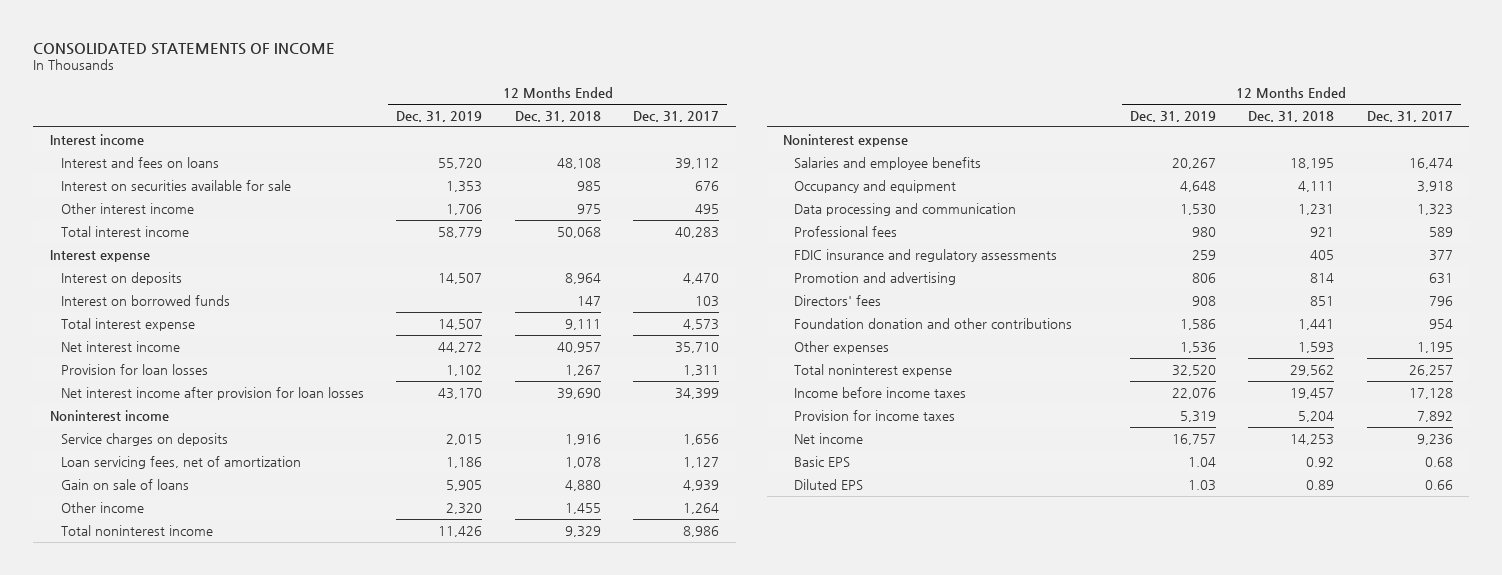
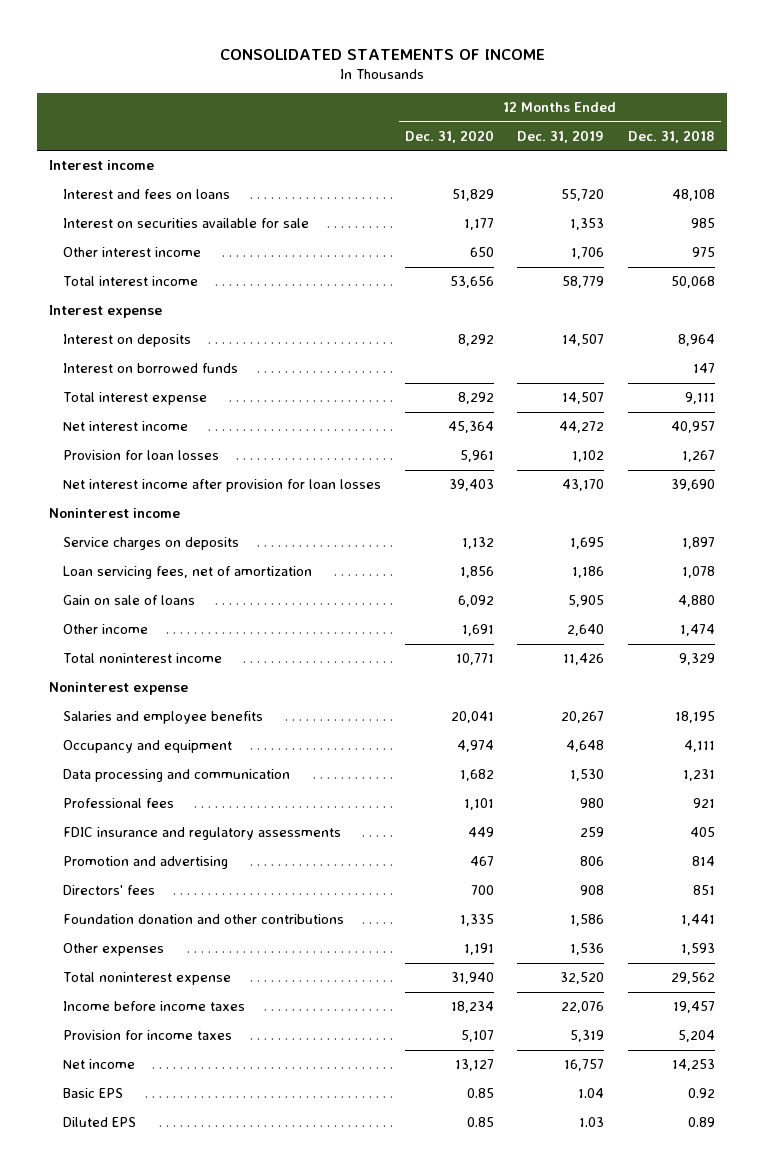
[633,111,720,123] Dec. 31, 2017 -> none
none -> [404,129,494,143] Dec. 31, 2020
[446,433,483,445] 2,015 -> [570,537,605,550] 1,695
[564,433,601,445] 1,916 -> [682,537,716,550] 1,897
[446,502,483,514] 2,320 -> [567,624,605,637] 2,640
[564,502,601,514] 1,455 -> [680,624,716,637] 1,474

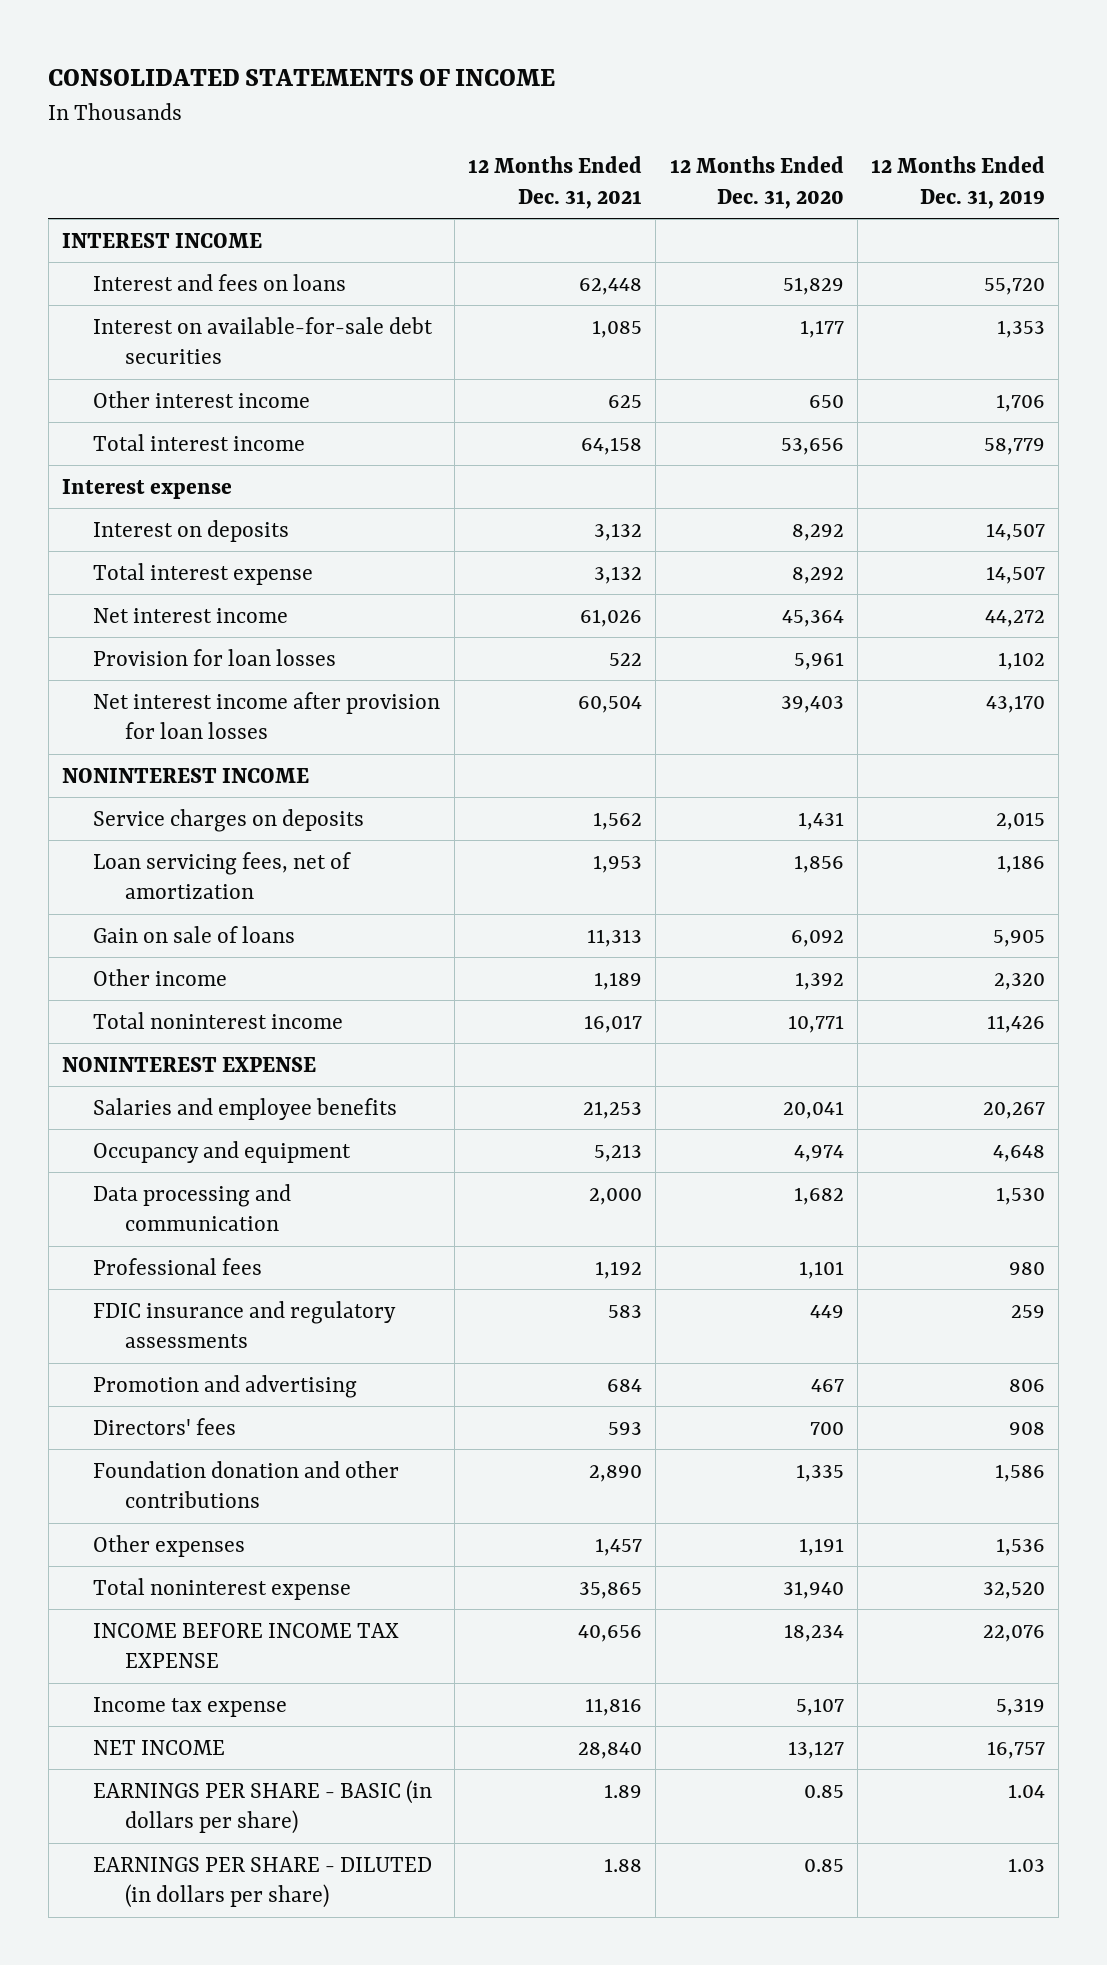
[628,129,716,143] Dec. 31, 2018 -> none
none -> [468,155,643,209] 12 Months Ended Dec. 31, 2021
[49,160,155,171] Interest income -> [61,232,262,248] INTEREST INCOME
[63,218,310,229] Interest on securities available for sale -> [93,316,434,365] Interest on available-for-sale debt securities
[63,363,239,374] Interest on borrowed funds -> none
[49,508,181,519] Noninterest income -> [61,767,309,783] NONINTEREST INCOME
[461,537,494,550] 1,132 -> [797,811,844,830] 1,431
[570,537,605,550] 1,695 -> [996,811,1046,830] 2,015
[461,624,494,637] 1,691 -> [794,971,844,990] 1,392
[567,624,605,637] 2,640 -> [994,972,1046,990] 2,320
[49,682,189,696] Noninterest expense -> [61,1056,316,1072] NONINTEREST EXPENSE
[63,1001,246,1012] Income before income taxes -> [93,1622,400,1669] INCOME BEFORE INCOME TAX EXPENSE
[63,1030,233,1041] Provision for income taxes -> [93,1696,288,1717] Income tax expense
[63,1059,136,1070] Net income -> [93,1739,226,1755] NET INCOME
[63,1088,124,1099] Basic EPS -> [93,1779,433,1835] EARNINGS PER SHARE - BASIC (in dollars per share)
[63,1117,137,1128] Diluted EPS -> [93,1856,433,1909] EARNINGS PER SHARE - DILUTED (in dollars per share)

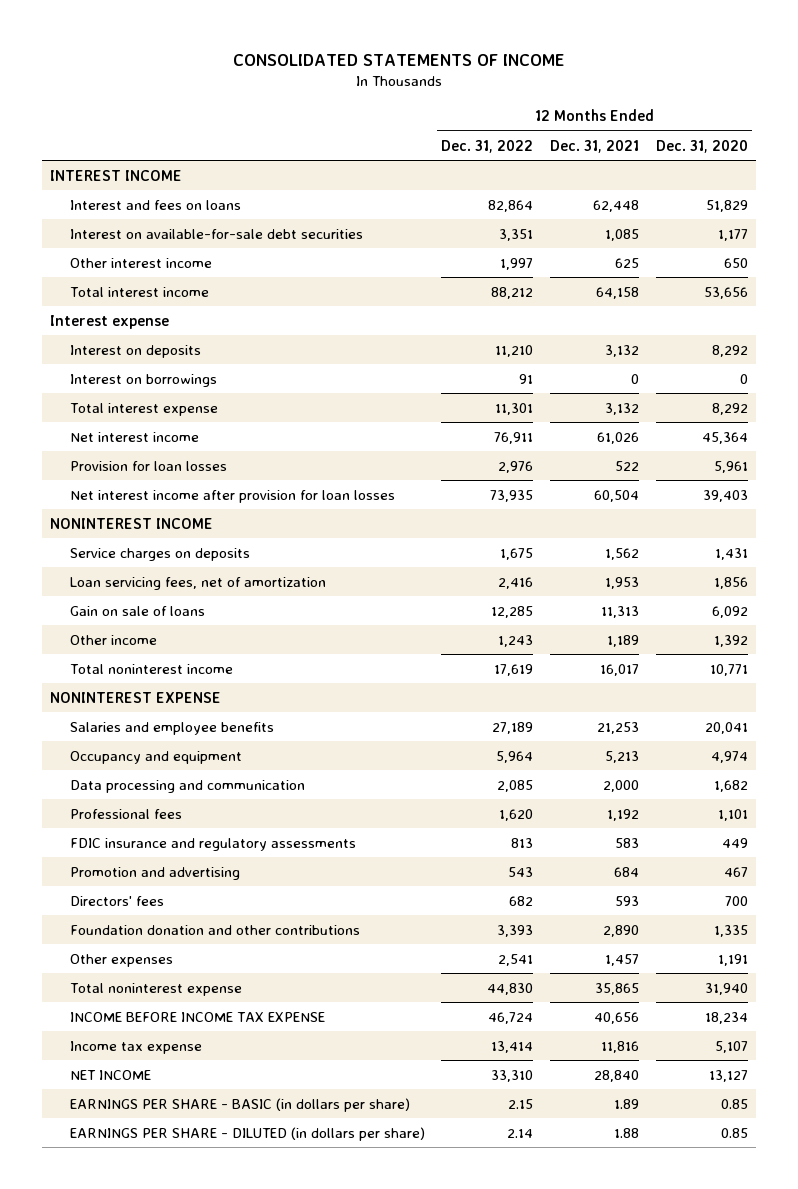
[871,155,1046,209] 12 Months Ended Dec. 31, 2019 -> none
none -> [441,139,534,153] Dec. 31, 2022
none -> [69,373,217,387] Interest on borrowings

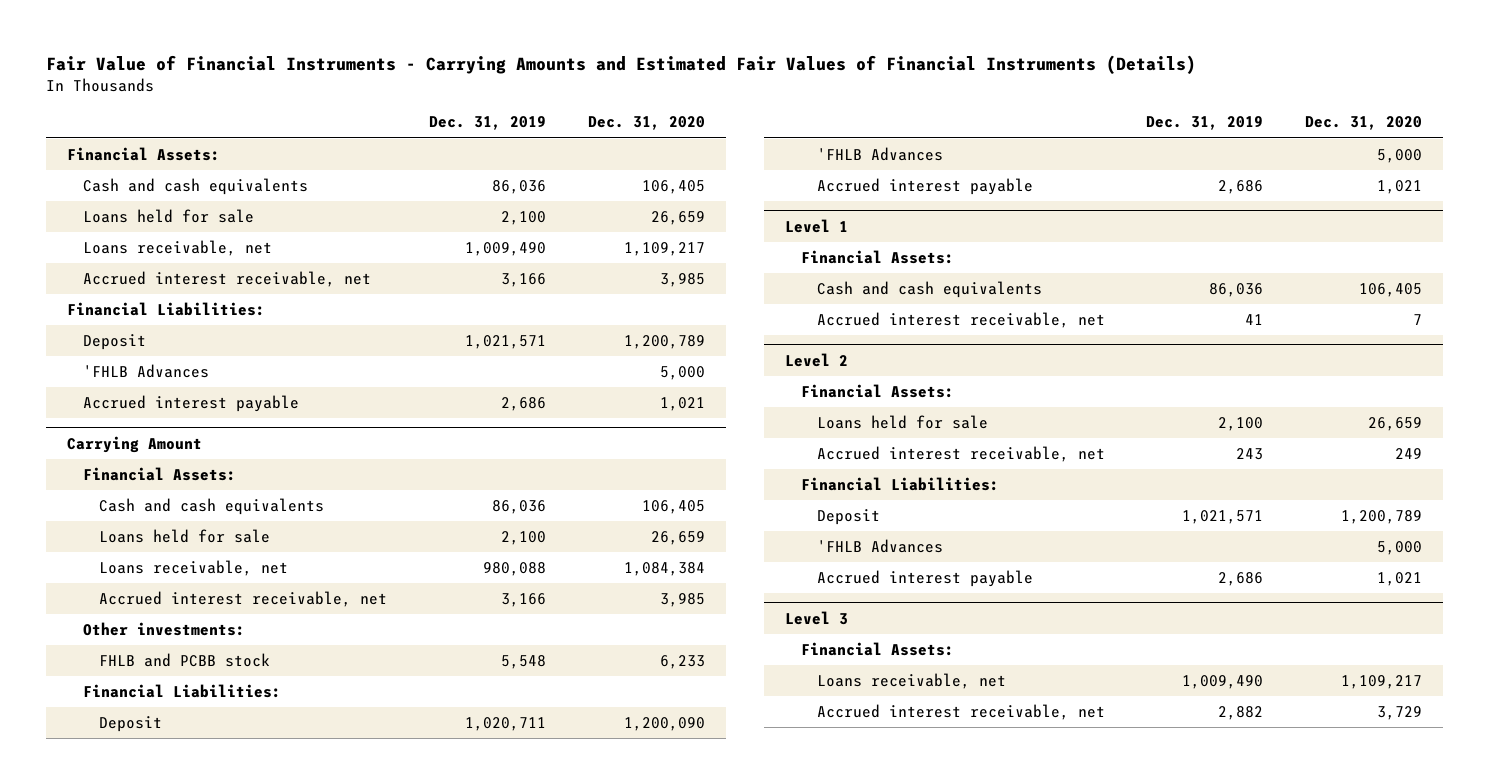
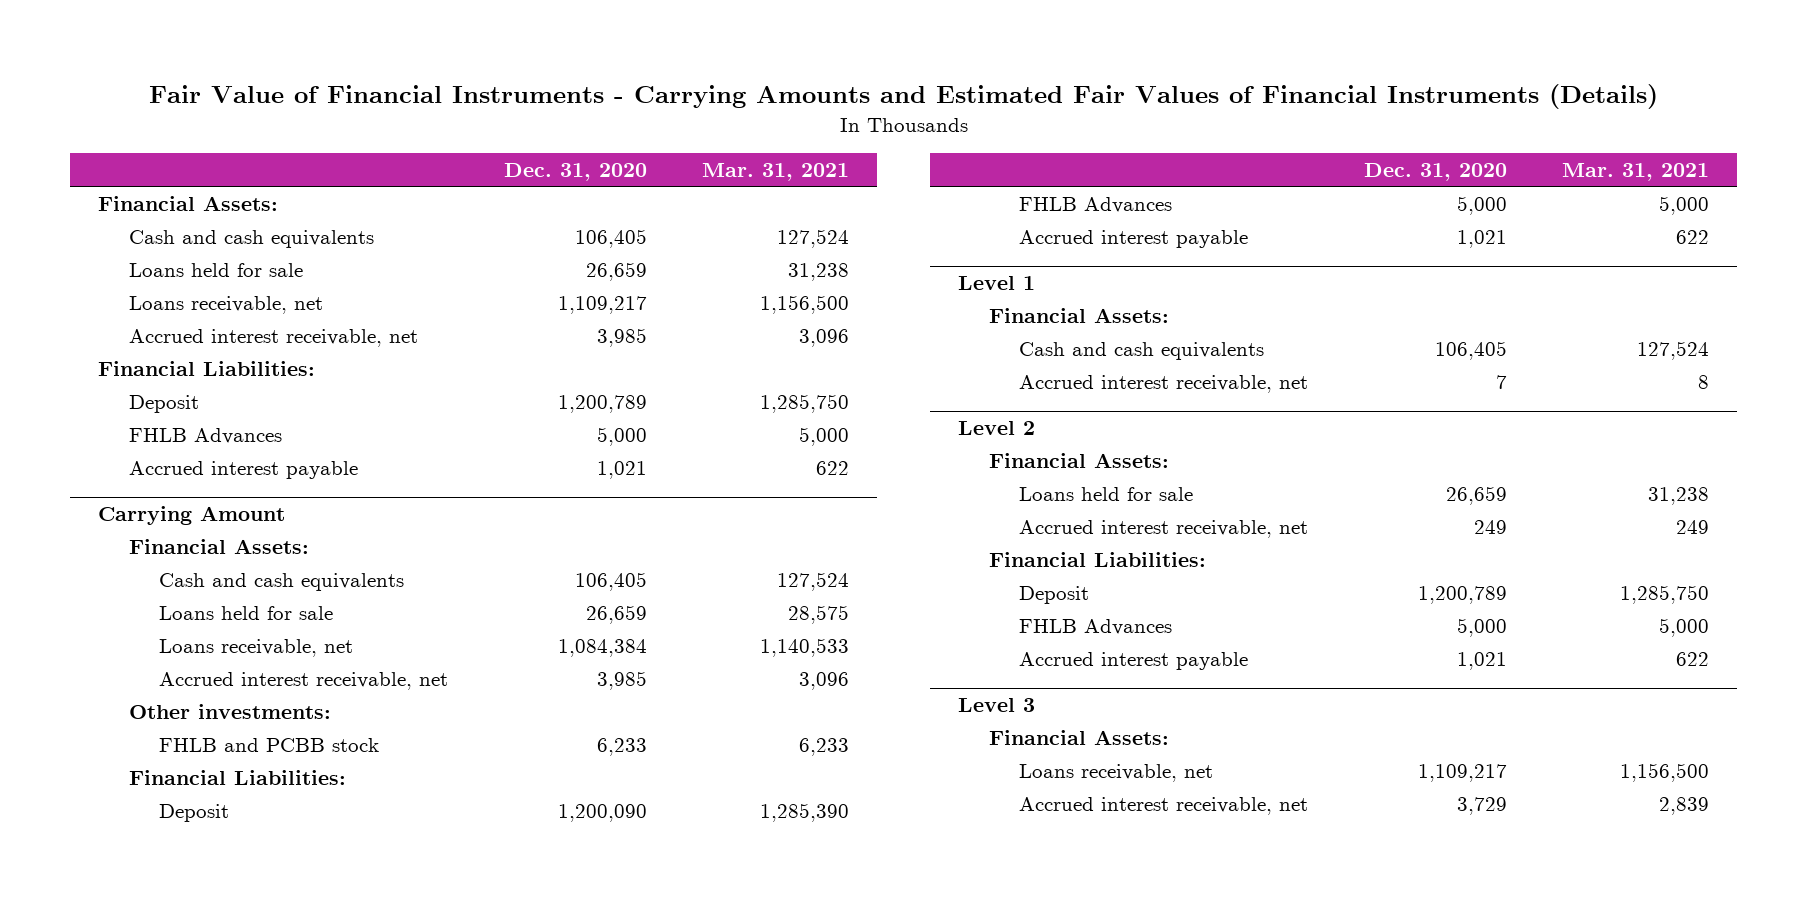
[428,116,546,131] Dec. 31, 2019 -> none
none -> [702,163,850,182] Mar. 31, 2021
[83,363,210,378] 'FHLB Advances -> [128,427,282,444] FHLB Advances
[816,146,943,161] 'FHLB Advances -> [1019,196,1173,213] FHLB Advances
[816,538,943,553] 'FHLB Advances -> [1019,618,1173,635] FHLB Advances

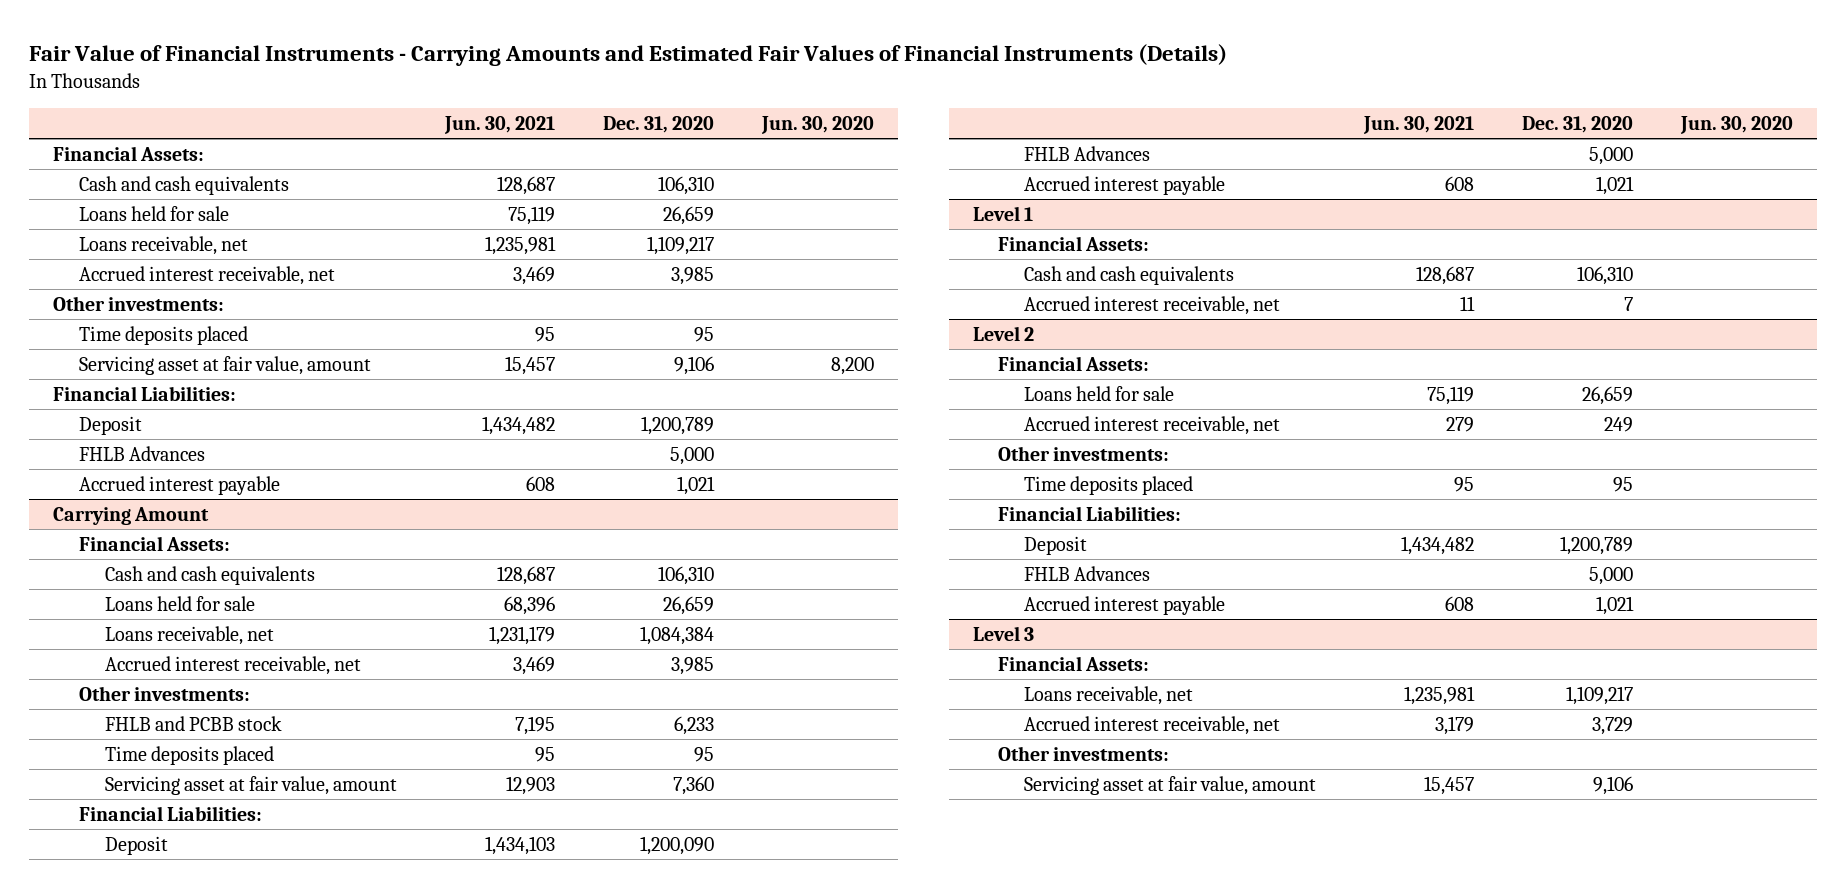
[702,163,850,182] Mar. 31, 2021 -> none
none -> [444,115,556,134] Jun. 30, 2021
none -> [761,115,875,134] Jun. 30, 2020
[574,228,647,248] 106,405 -> [658,176,715,196] 106,310
none -> [53,296,225,312] Other investments:
none -> [79,326,249,346] Time deposits placed
none -> [79,356,372,376] Servicing asset at fair value, amount
[574,571,647,591] 106,405 -> [658,566,715,586] 106,310
none -> [105,746,275,766] Time deposits placed
none -> [105,776,398,796] Servicing asset at fair value, amount
[1434,340,1507,360] 106,405 -> [1577,266,1634,286] 106,310
none -> [998,446,1170,462] Other investments:
none -> [1024,476,1194,496] Time deposits placed
none -> [998,746,1170,762] Other investments:
none -> [1024,776,1317,796] Servicing asset at fair value, amount

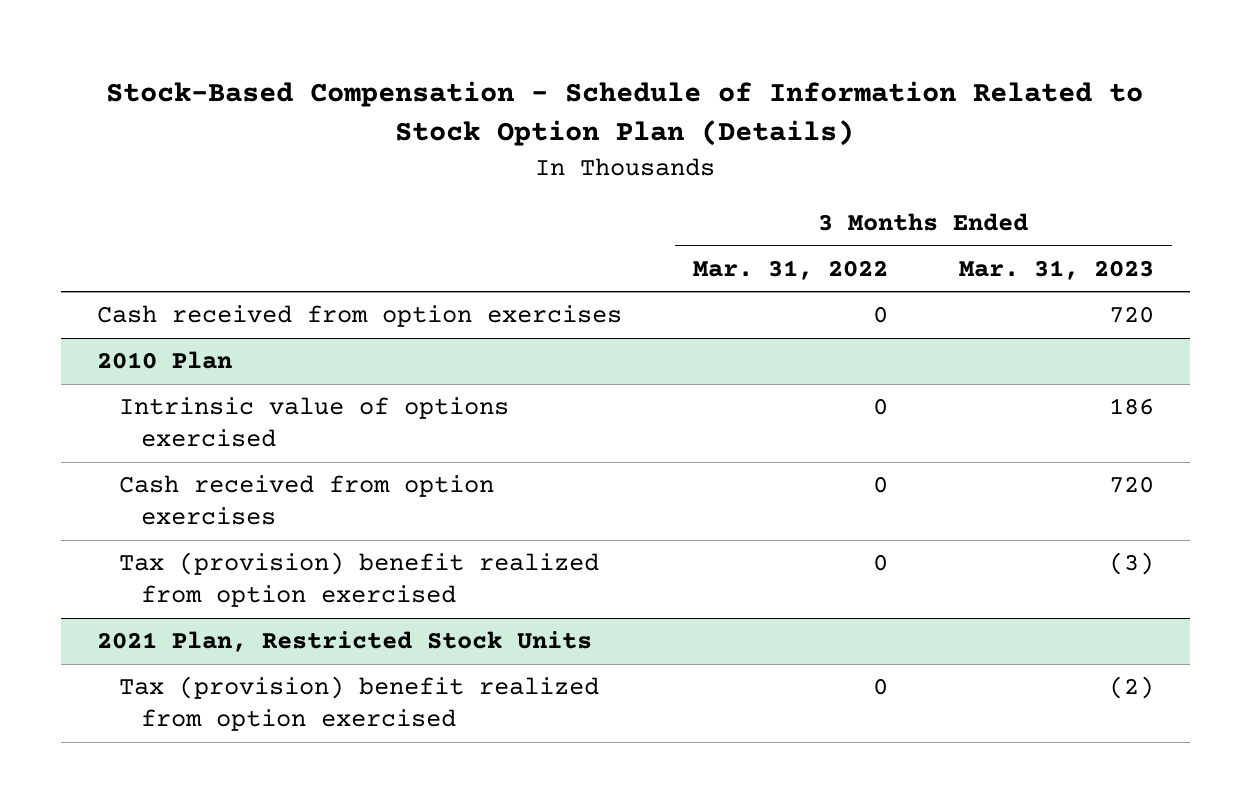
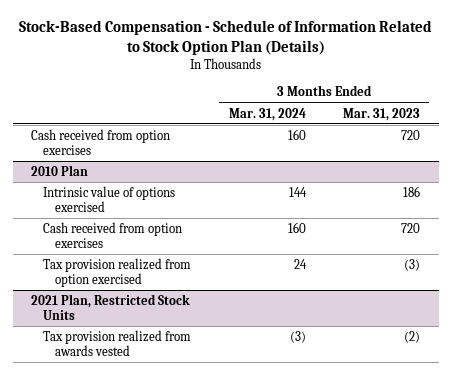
[692,259,888,280] Mar. 31, 2022 -> none
none -> [228,107,306,121] Mar. 31, 2024
[119,552,600,608] Tax (provision) benefit realized from option exercised -> [43,257,192,287] Tax provision realized from option exercised
[119,676,600,732] Tax (provision) benefit realized from option exercised -> none
none -> [43,329,192,356] Tax provision realized from awards vested

